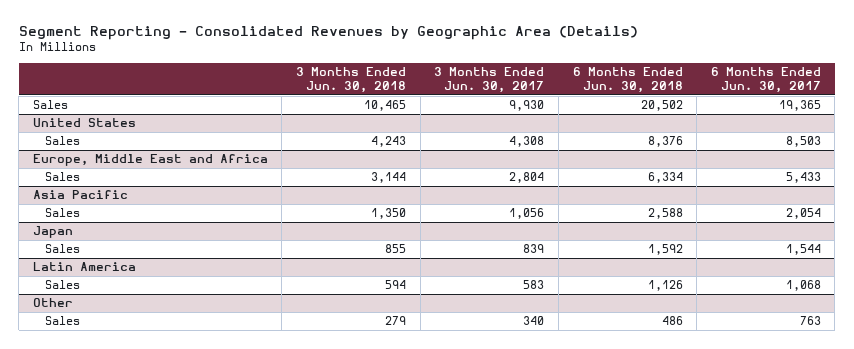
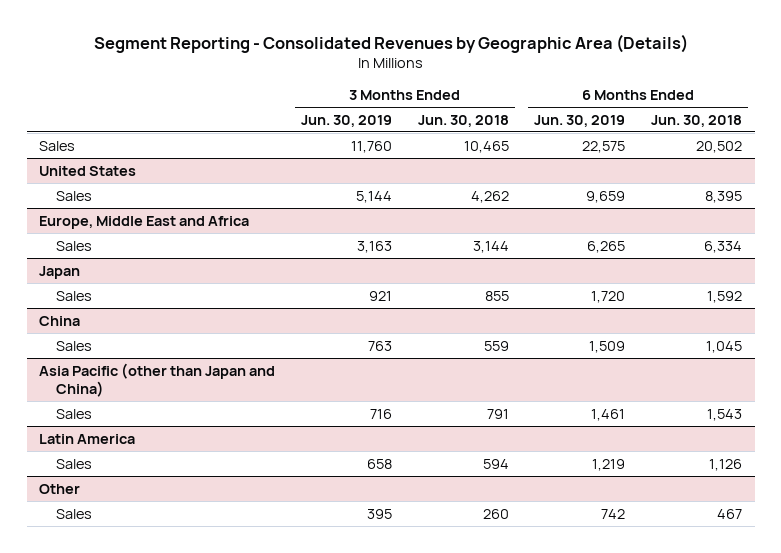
[434,67,545,94] 3 Months Ended Jun. 30, 2017 -> none
[710,67,821,94] 6 Months Ended Jun. 30, 2017 -> none
none -> [301,114,393,127] Jun. 30, 2019
none -> [534,114,626,127] Jun. 30, 2019
[370,136,406,148] 4,243 -> [470,190,509,203] 4,262
[647,136,683,148] 8,376 -> [704,190,742,203] 8,395
[32,190,128,200] Asia Pacific -> none
[45,208,81,218] Sales -> none
none -> [39,315,81,326] China
none -> [56,340,93,351] Sales
none -> [39,362,276,397] Asia Pacific (other than Japan and China)
none -> [56,408,93,419] Sales
[384,316,406,326] 279 -> [482,508,509,519] 260
[661,316,683,326] 486 -> [716,508,742,519] 467

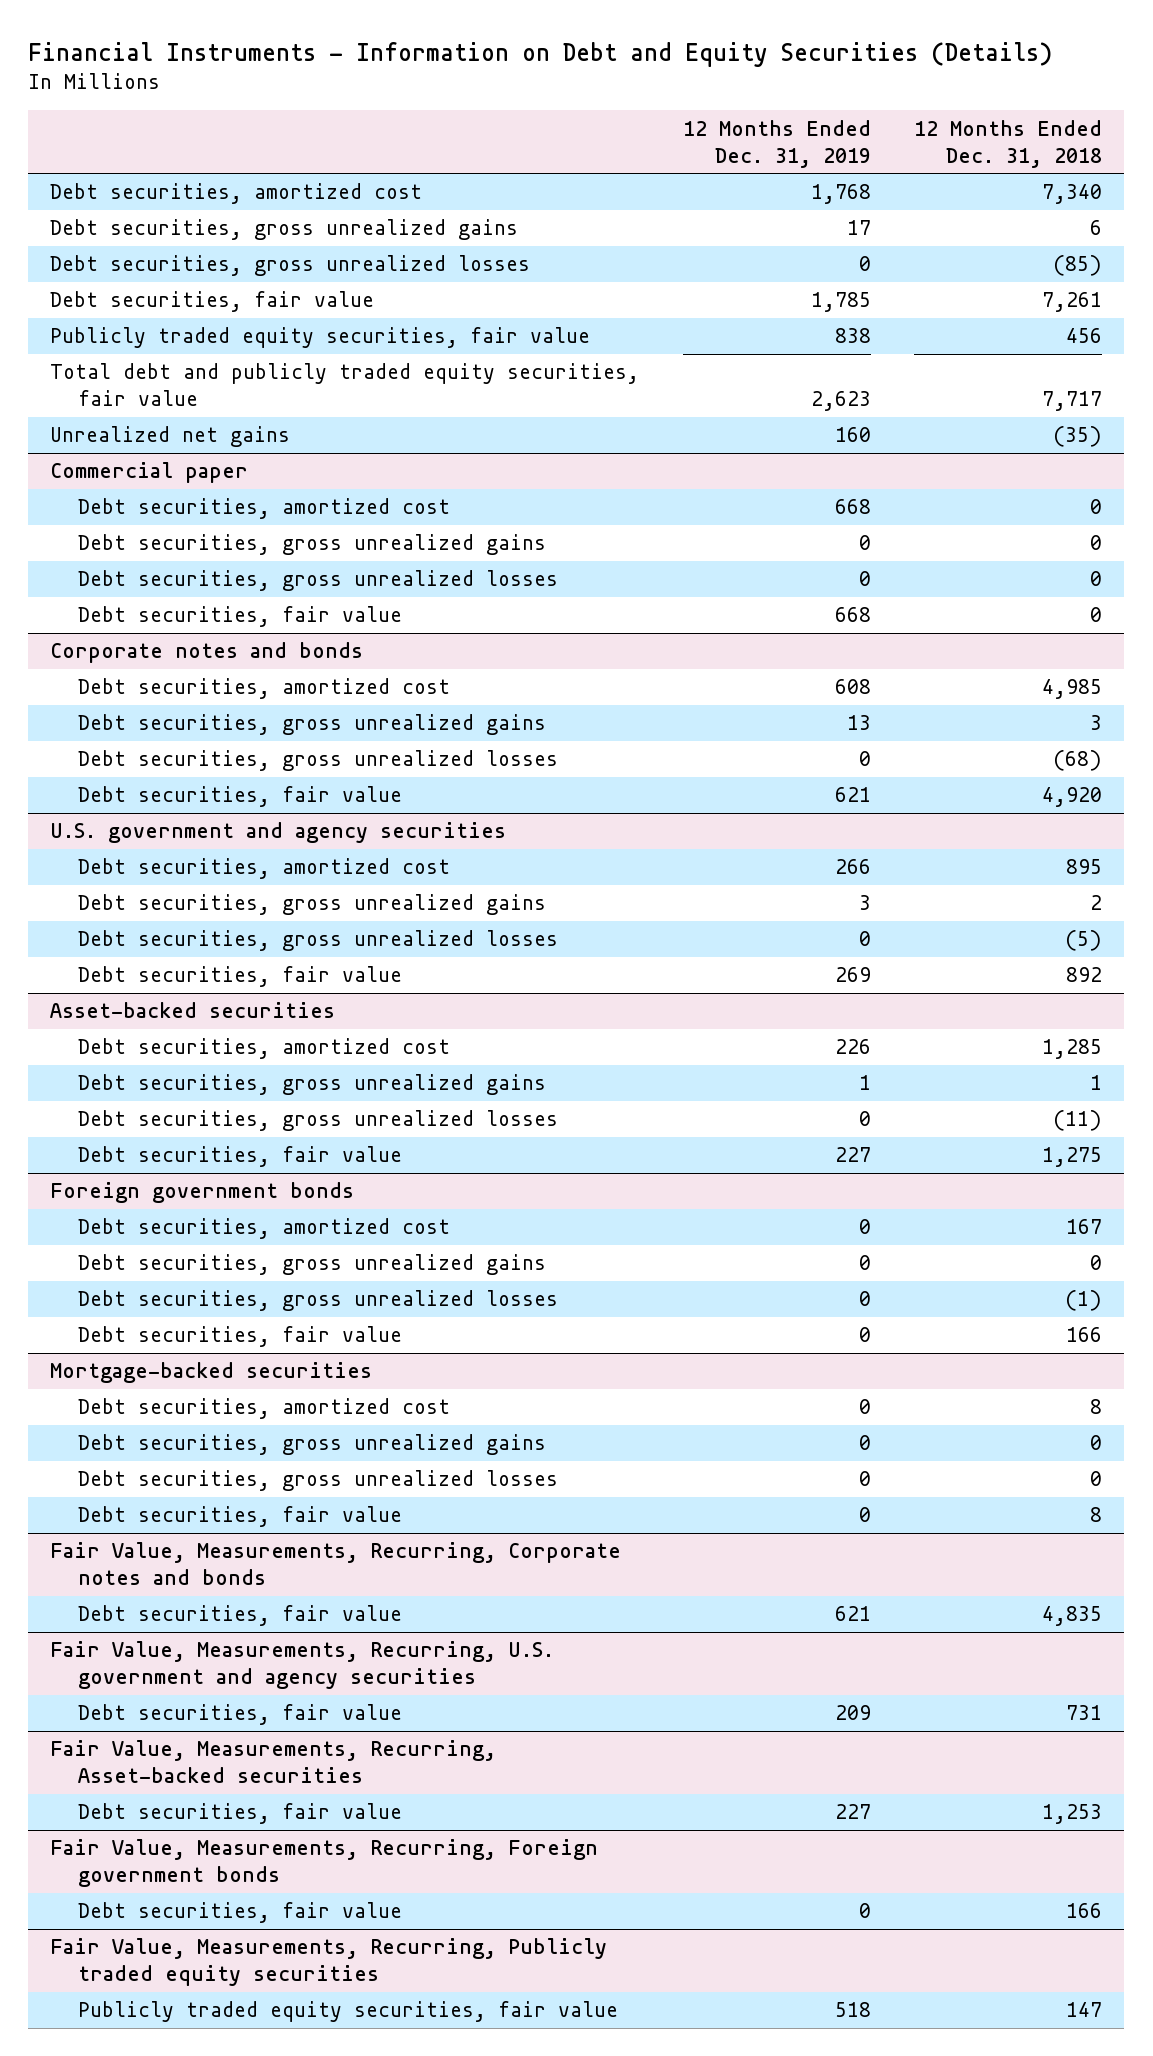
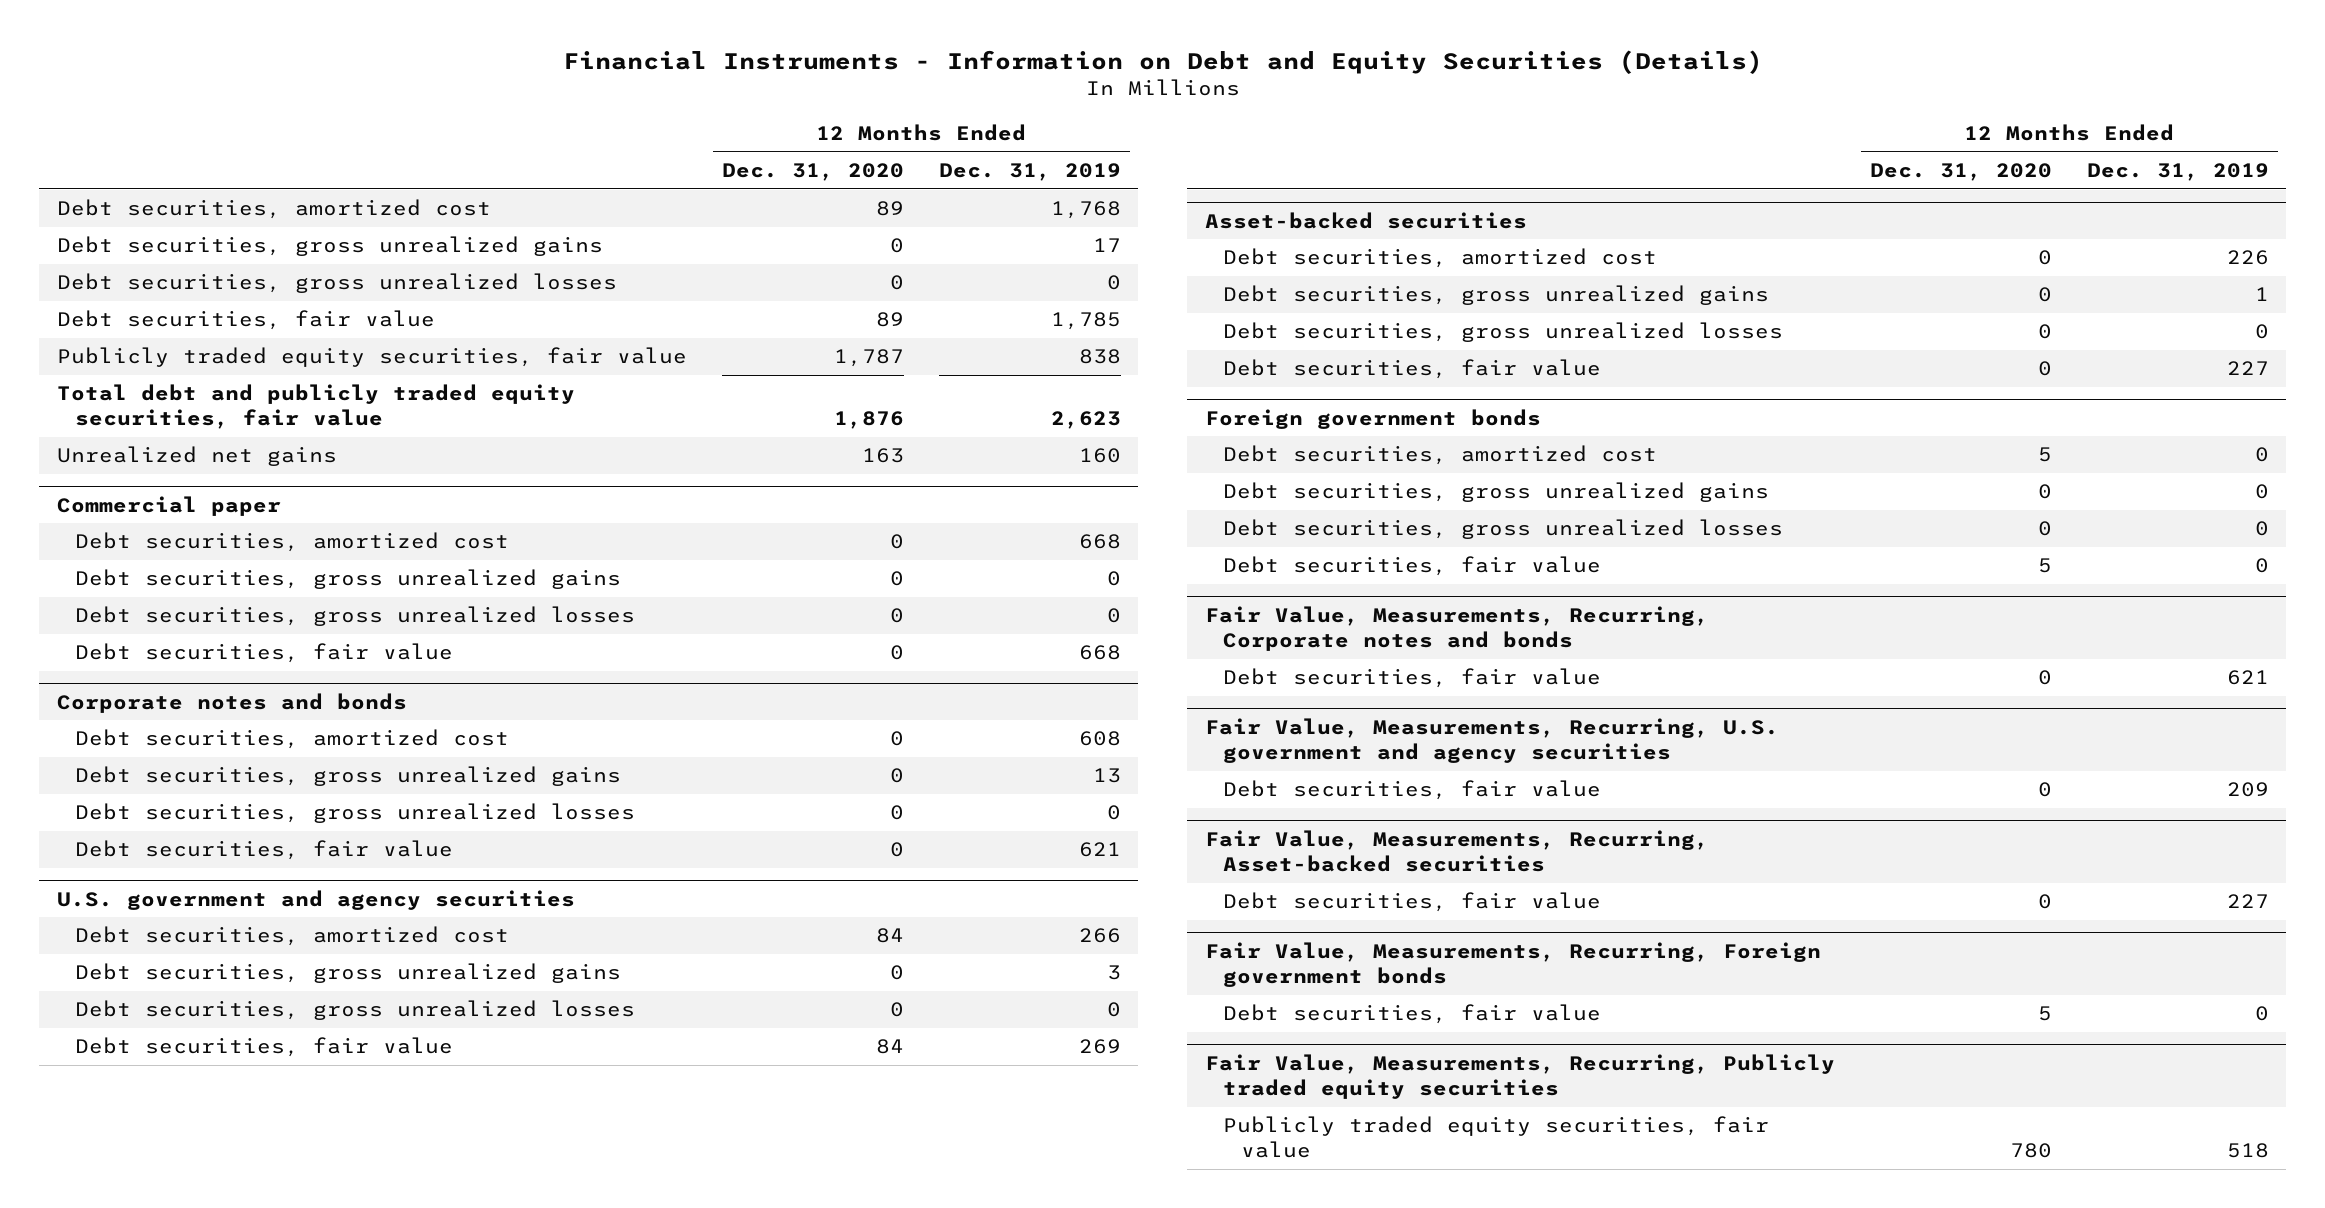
[914,119,1103,168] 12 Months Ended Dec. 31, 2018 -> none
none -> [721,162,904,181] Dec. 31, 2020
[50,1362,373,1384] Mortgage-backed securities -> none
[78,1398,451,1420] Debt securities, amortized cost -> none
[78,1434,547,1456] Debt securities, gross unrealized gains -> none
[78,1470,559,1492] Debt securities, gross unrealized losses -> none
[78,1506,403,1528] Debt securities, fair value -> none

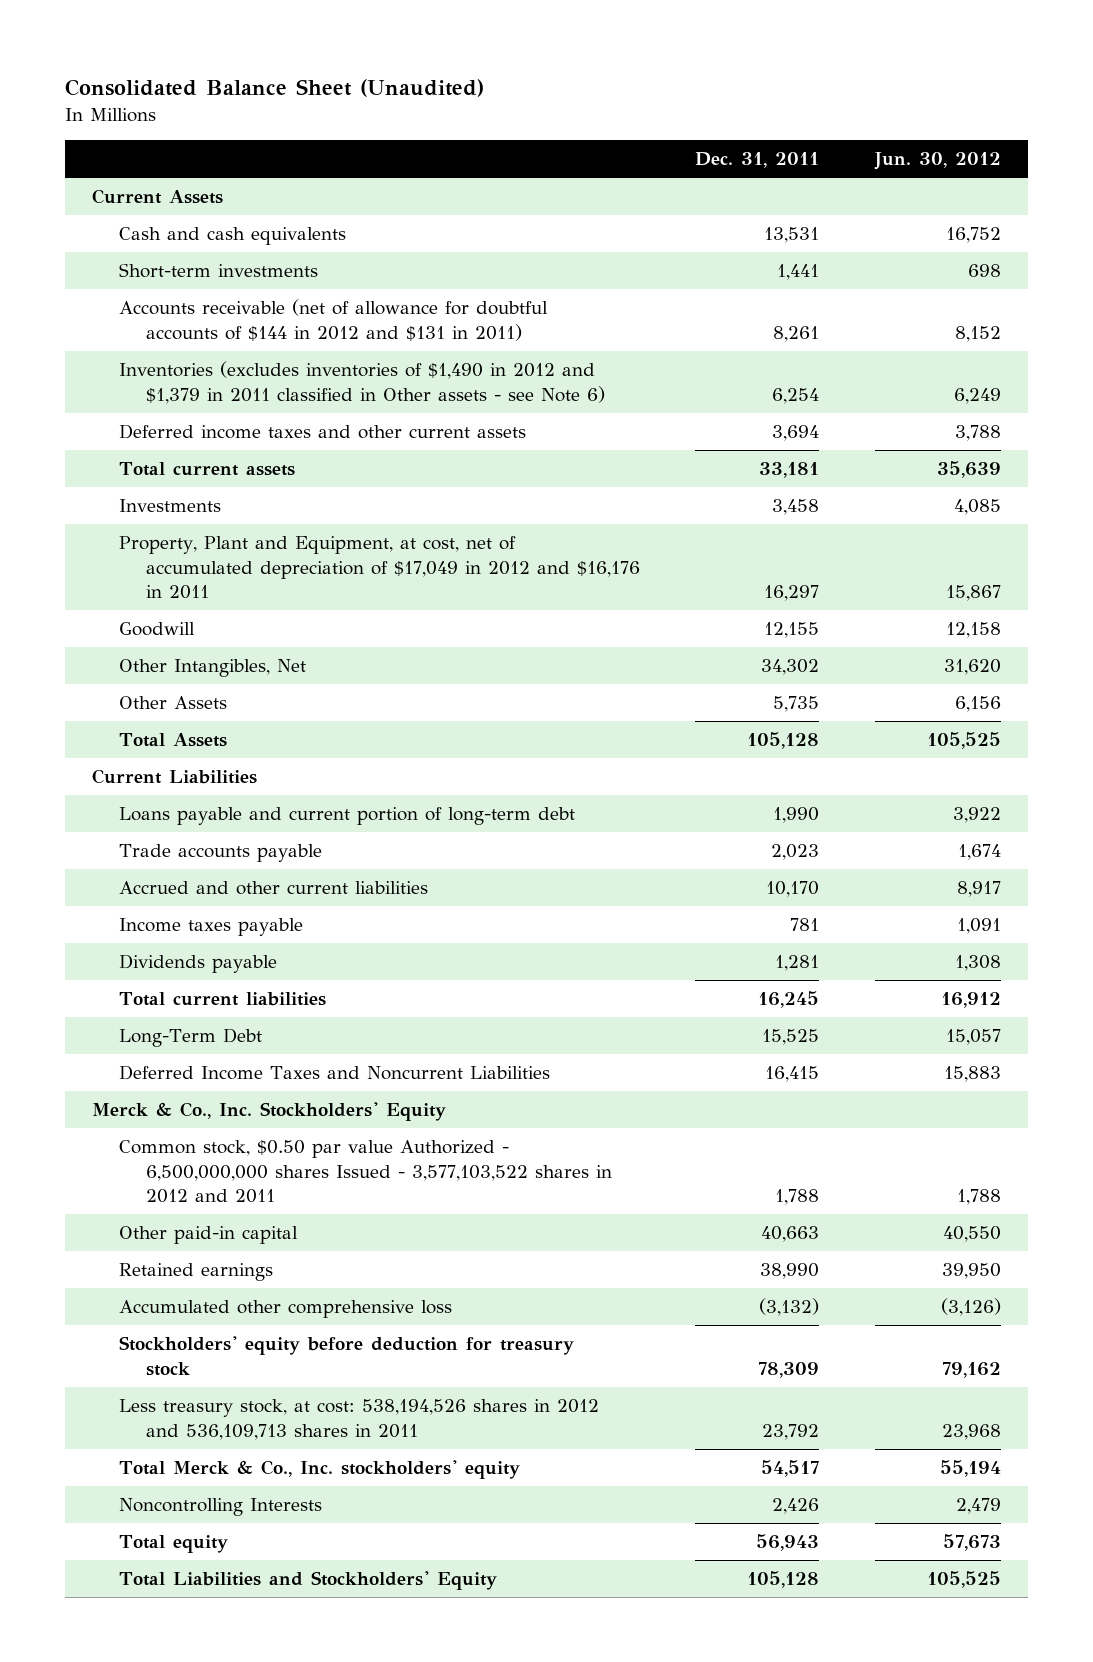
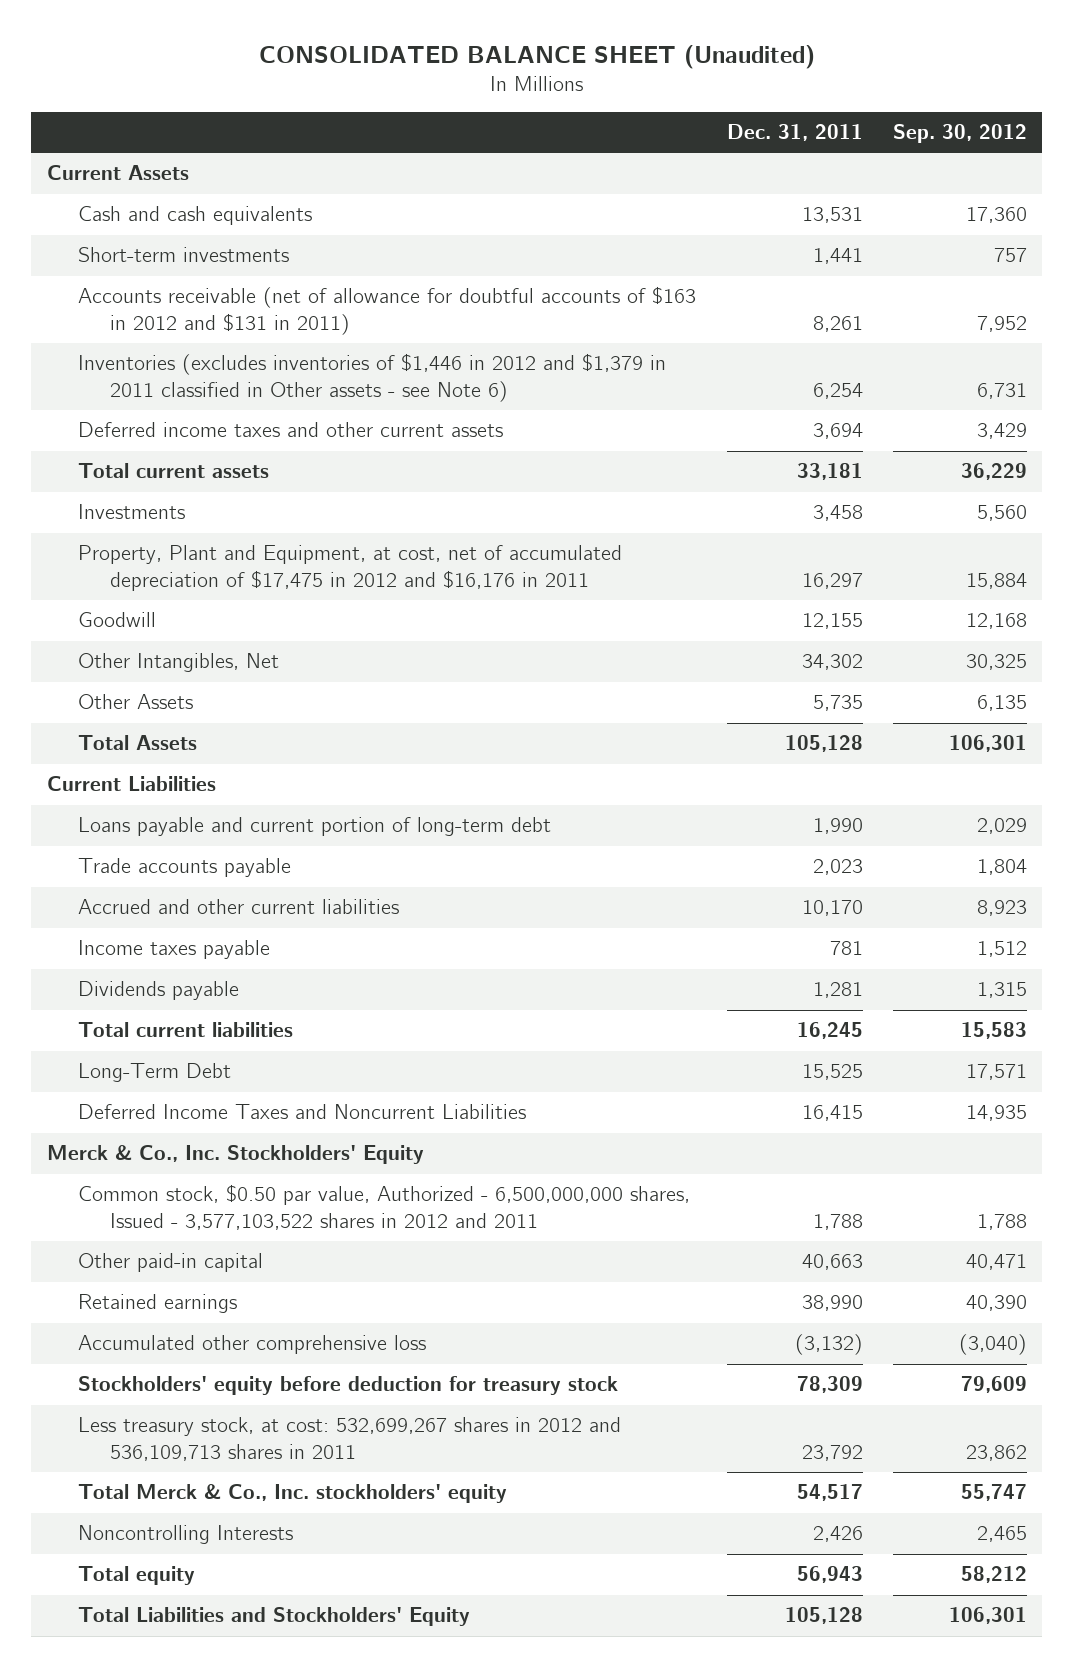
[64,78,484,97] Consolidated Balance Sheet (Unaudited) -> [258,45,815,70] CONSOLIDATED BALANCE SHEET (Unaudited)
[873,152,1001,171] Jun. 30, 2012 -> none
none -> [892,124,1027,144] Sep. 30, 2012
[119,299,549,341] Accounts receivable (net of allowance for doubtful accounts of $144 in 2012 and $131 in 2011) -> [78,286,697,335] Accounts receivable (net of allowance for doubtful accounts of $163 in 2012 and $131 in 2011)
[119,361,605,404] Inventories (excludes inventories of $1,490 in 2012 and $1,379 in 2011 classified in Other assets - see Note 6) -> [78,353,667,402] Inventories (excludes inventories of $1,446 in 2012 and $1,379 in 2011 classified in Other assets - see Note 6)
[119,536,640,599] Property, Plant and Equipment, at cost, net of accumulated depreciation of $17,049 in 2012 and $16,176 in 2011 -> [78,545,623,591] Property, Plant and Equipment, at cost, net of accumulated depreciation of $17,475 in 2012 and $16,176 in 2011
[119,1140,612,1203] Common stock, $0.50 par value Authorized - 6,500,000,000 shares Issued - 3,577,103,522 shares in 2012 and 2011 -> [78,1184,691,1230] Common stock, $0.50 par value, Authorized - 6,500,000,000 shares, Issued - 3,577,103,522 shares in 2012 and 2011
[119,1399,600,1440] Less treasury stock, at cost: 538,194,526 shares in 2012 and 536,109,713 shares in 2011 -> [78,1417,622,1461] Less treasury stock, at cost: 532,699,267 shares in 2012 and 536,109,713 shares in 2011

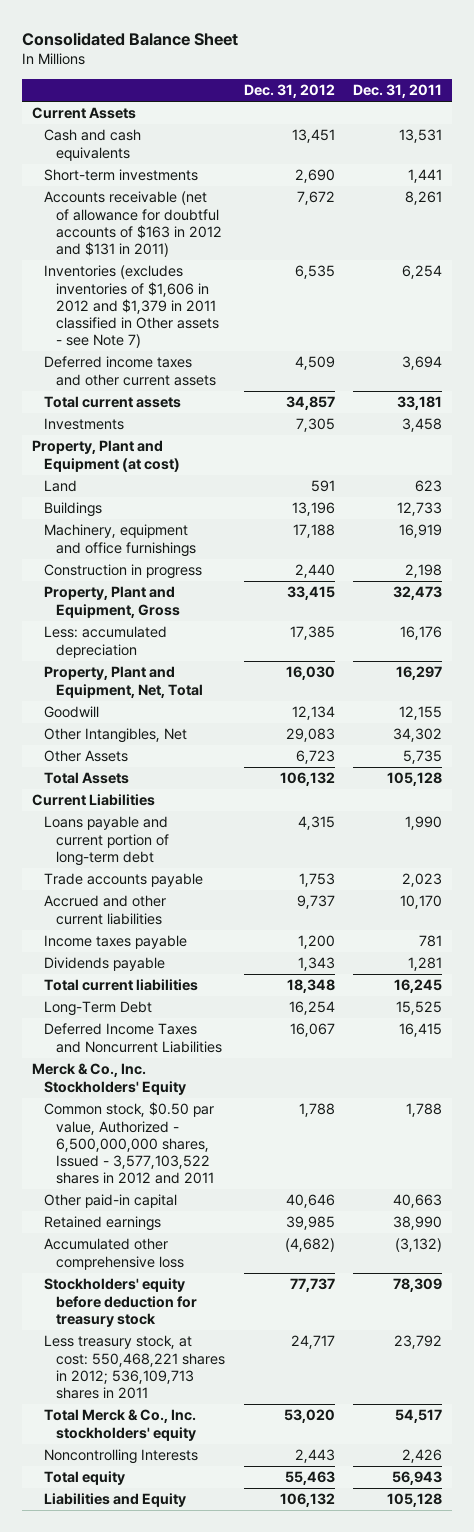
[258,45,815,70] CONSOLIDATED BALANCE SHEET (Unaudited) -> [22,31,239,46] Consolidated Balance Sheet
[892,124,1027,144] Sep. 30, 2012 -> none
none -> [243,83,335,98] Dec. 31, 2012
[78,353,667,402] Inventories (excludes inventories of $1,446 in 2012 and $1,379 in 2011 classified in Other assets - see Note 6) -> [43,265,219,349] Inventories (excludes inventories of $1,606 in 2012 and $1,379 in 2011 classified in Other assets - see Note 7)
none -> [31,440,180,472] Property, Plant and Equipment (at cost)
none -> [43,480,77,493] Land
none -> [43,502,102,518] Buildings
none -> [43,524,196,557] Machinery, equipment and office furnishings
none -> [43,564,202,580] Construction in progress
none -> [43,586,180,618] Property, Plant and Equipment, Gross
none -> [43,626,167,658] Less: accumulated depreciation
[78,545,623,591] Property, Plant and Equipment, at cost, net of accumulated depreciation of $17,475 in 2012 and $16,176 in 2011 -> [43,666,203,698] Property, Plant and Equipment, Net, Total
[78,1417,622,1461] Less treasury stock, at cost: 532,699,267 shares in 2012 and 536,109,713 shares in 2011 -> [43,1335,225,1400] Less treasury stock, at cost: 550,468,221 shares in 2012; 536,109,713 shares in 2011
[78,1607,471,1627] Total Liabilities and Stockholders' Equity -> [43,1493,186,1508] Liabilities and Equity

